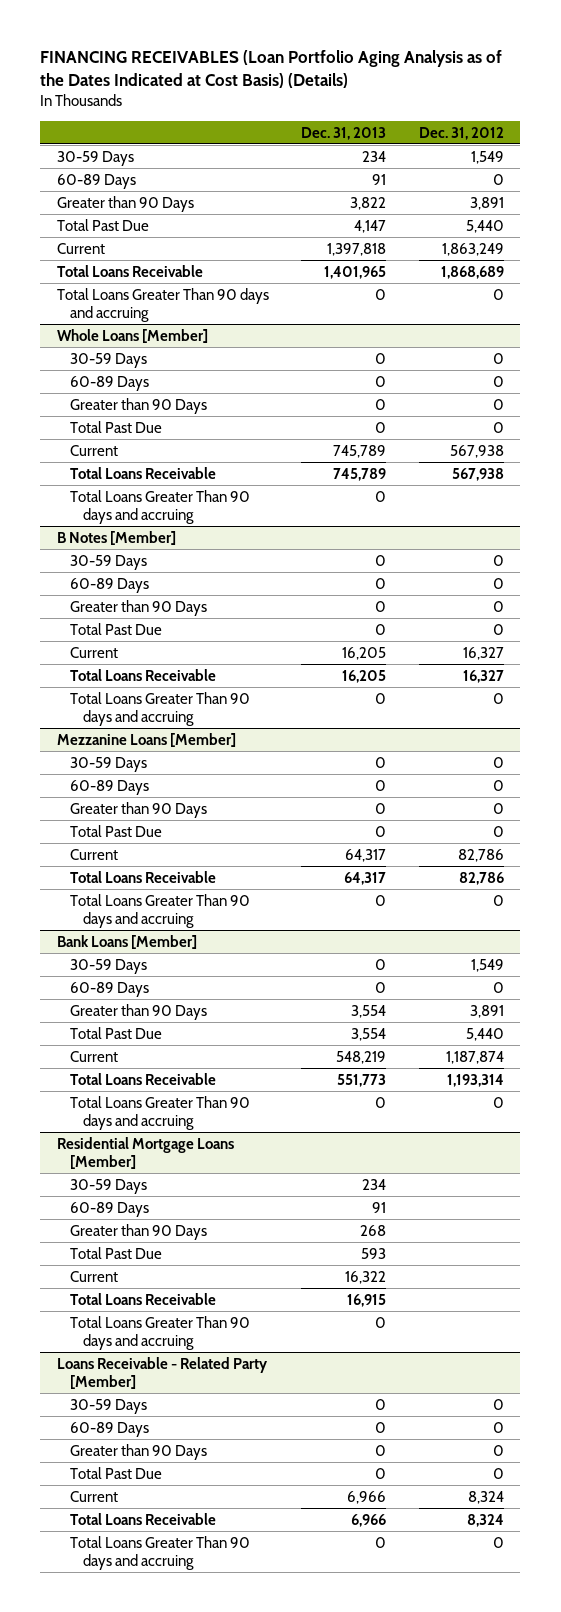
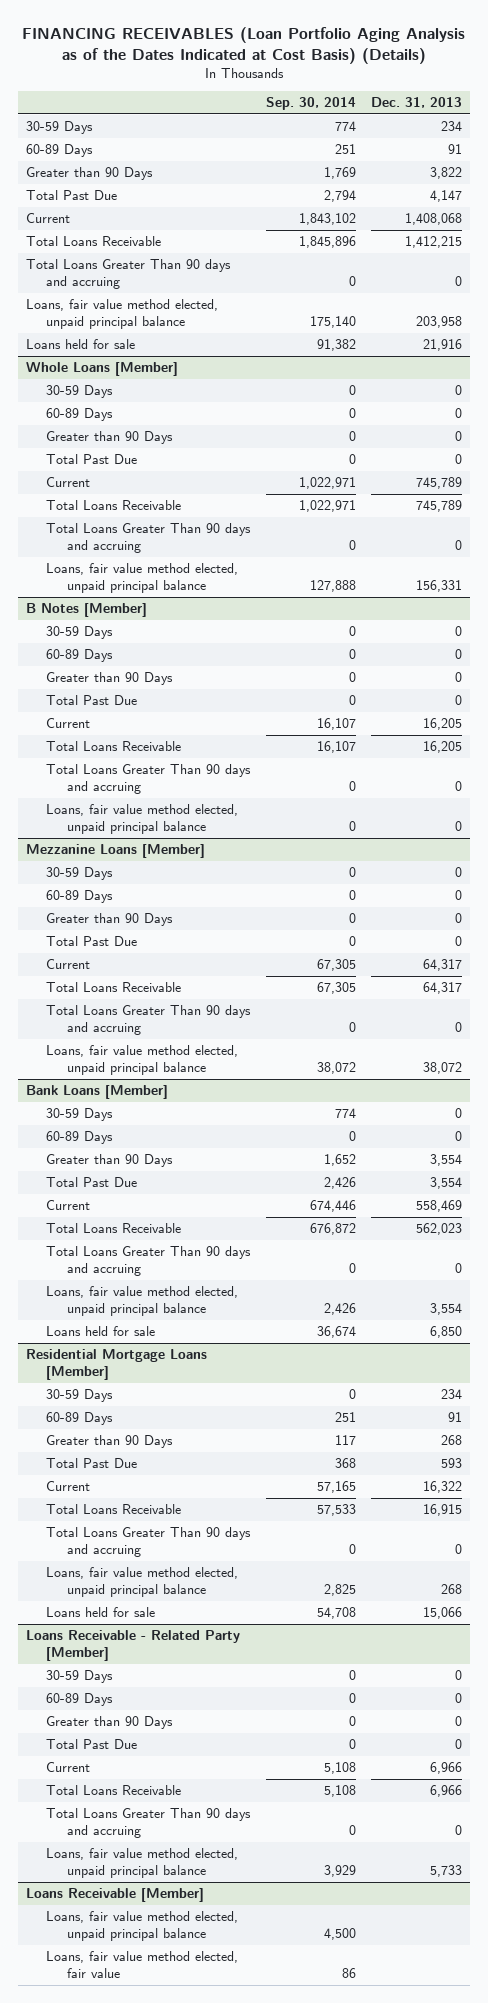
[419,126,505,140] Dec. 31, 2012 -> none
none -> [265,97,356,111] Sep. 30, 2014
[327,242,387,256] 1,397,818 -> [405,213,463,226] 1,408,068
[324,265,387,279] 1,401,965 -> [405,236,463,249] 1,412,215
none -> [25,299,218,329] Loans, fair value method elected, unpaid principal balance
none -> [25,339,135,350] Loans held for sale
none -> [46,563,239,593] Loans, fair value method elected, unpaid principal balance
none -> [46,804,239,834] Loans, fair value method elected, unpaid principal balance
none -> [46,1045,239,1075] Loans, fair value method elected, unpaid principal balance
[336,1050,387,1064] 548,219 -> [416,1200,463,1213] 558,469
[337,1073,387,1087] 551,773 -> [416,1223,463,1236] 562,023
none -> [46,1286,239,1316] Loans, fair value method elected, unpaid principal balance
none -> [46,1326,156,1337] Loans held for sale
none -> [46,1567,239,1597] Loans, fair value method elected, unpaid principal balance
none -> [46,1607,156,1618] Loans held for sale
none -> [46,1848,239,1878] Loans, fair value method elected, unpaid principal balance
none -> [25,1888,204,1903] Loans Receivable [Member]
none -> [46,1911,239,1941] Loans, fair value method elected, unpaid principal balance
none -> [46,1951,239,1978] Loans, fair value method elected, fair value

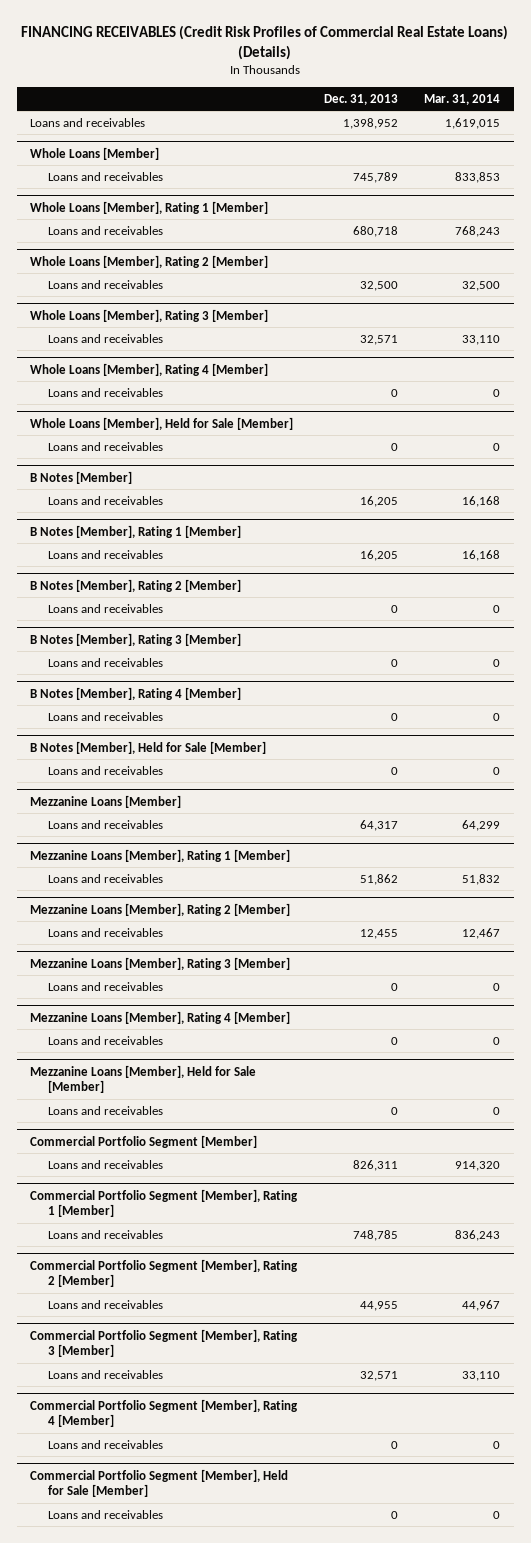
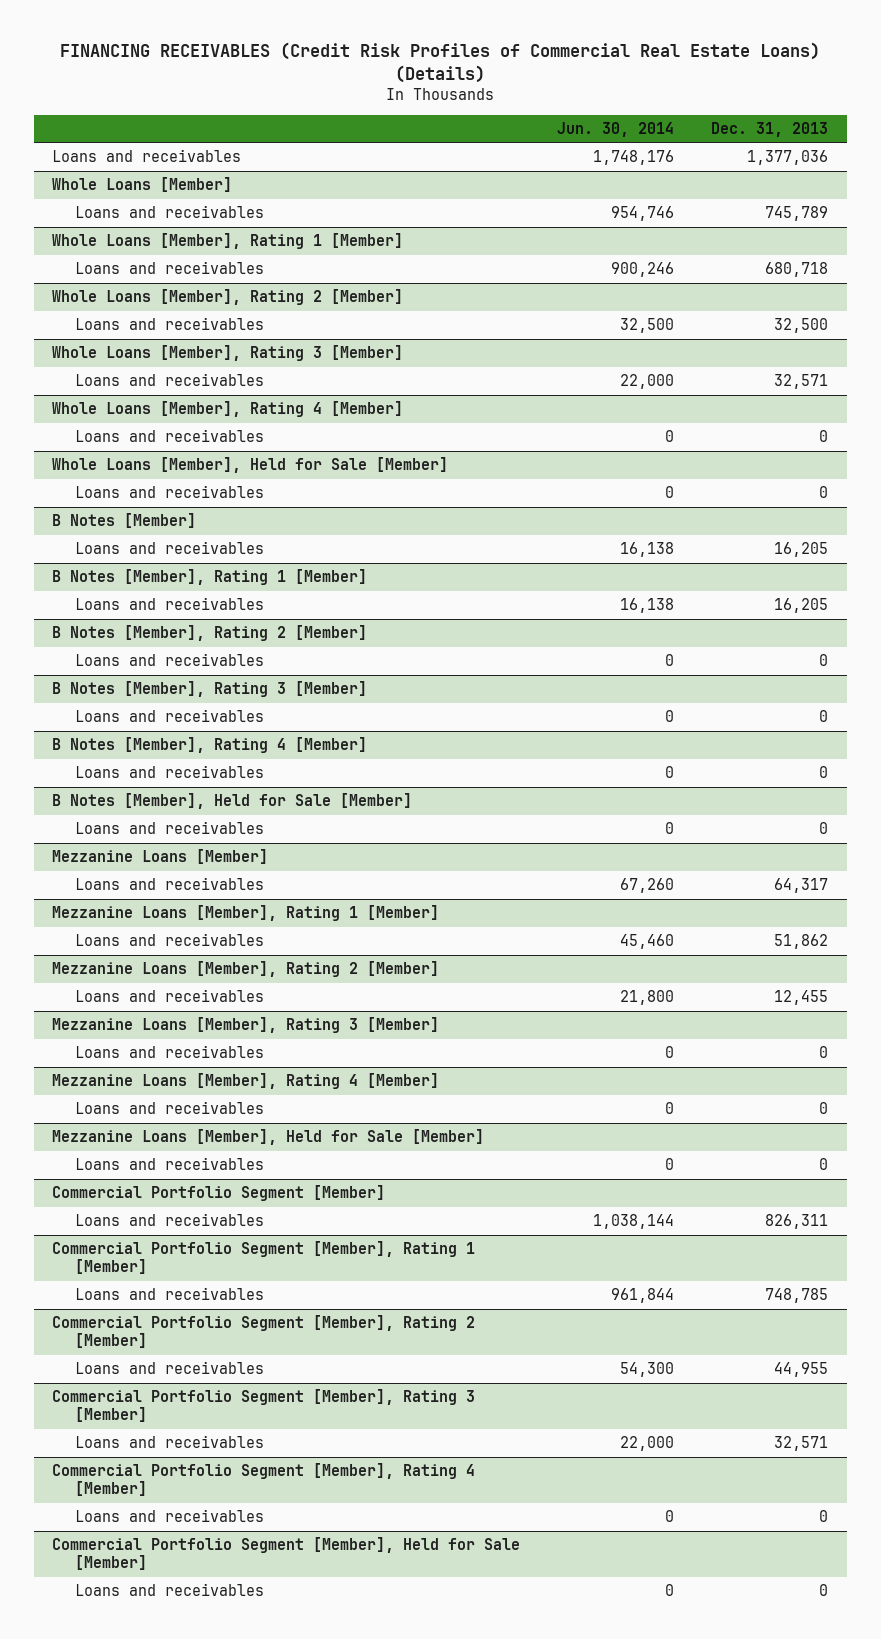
[424,94,501,106] Mar. 31, 2014 -> none
none -> [557,121,675,137] Jun. 30, 2014
[342,117,398,129] 1,398,952 -> [747,150,829,166] 1,377,036

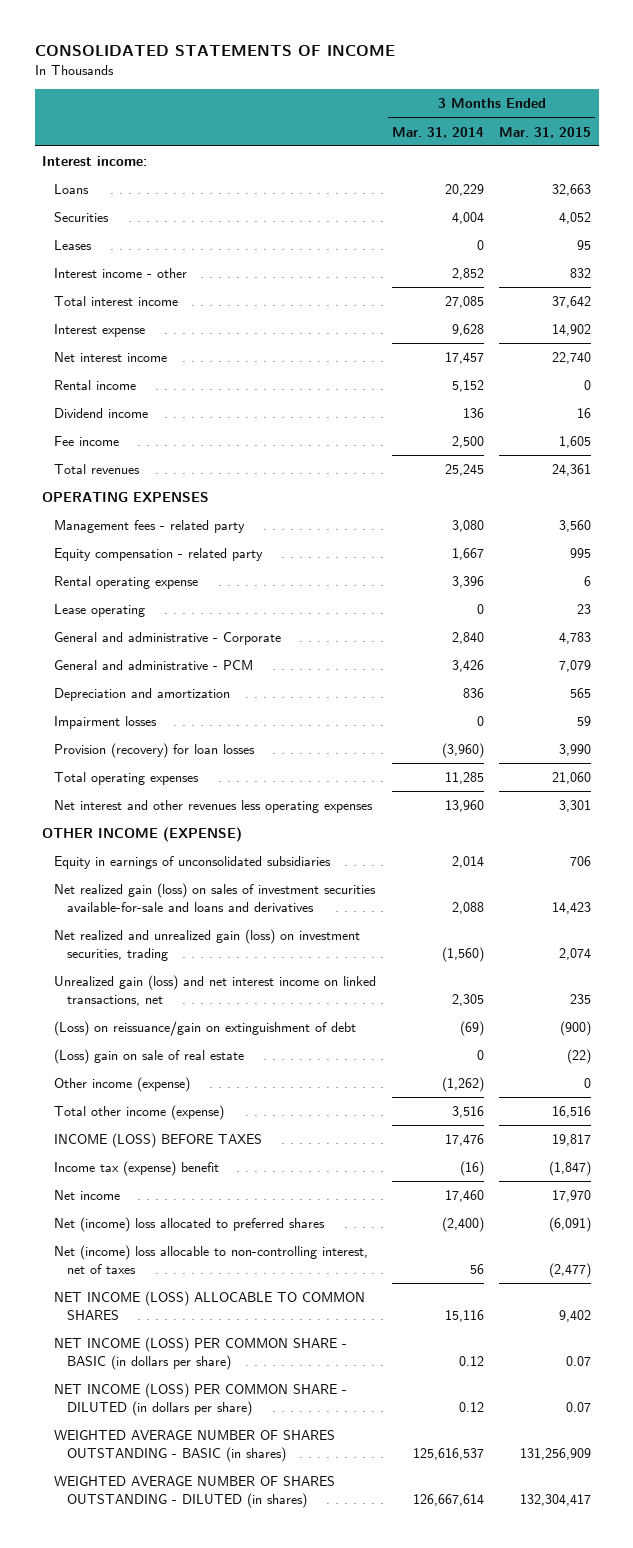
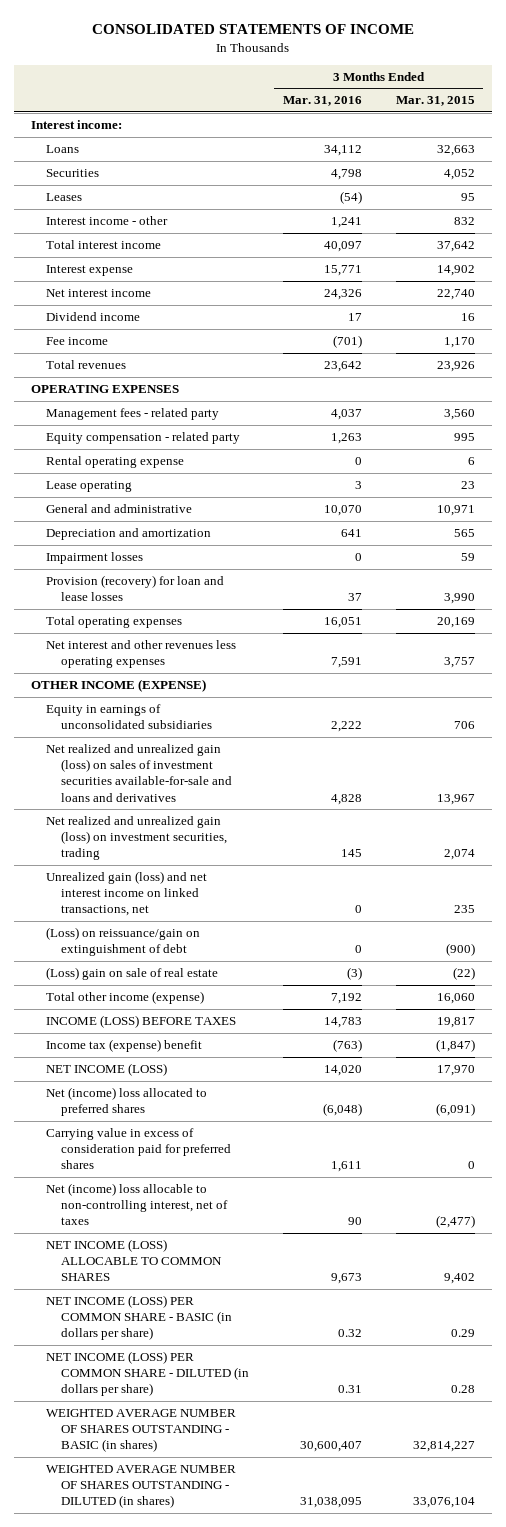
[391,126,484,138] Mar. 31, 2014 -> none
none -> [282,96,362,107] Mar. 31, 2016
[54,380,137,391] Rental income -> none
[559,436,592,449] 1,605 -> [443,336,475,348] 1,170
[552,464,592,477] 24,361 -> [436,360,475,372] 23,926
[54,660,254,671] General and administrative - PCM -> none
[54,632,282,646] General and administrative - Corporate -> [45,503,192,513] General and administrative
[559,632,592,645] 4,783 -> [436,504,475,516] 10,971
[54,743,256,759] Provision (recovery) for loan losses -> [45,574,224,602] Provision (recovery) for loan and lease losses
[552,772,592,785] 21,060 -> [436,616,475,628] 20,169
[559,800,592,813] 3,301 -> [443,657,475,669] 3,757
[54,883,377,913] Net realized gain (loss) on sales of investment securities available-for-sale and loans and derivatives -> [45,743,232,802] Net realized and unrealized gain (loss) on sales of investment securities available-for-sale and loans and derivatives
[552,902,592,915] 14,423 -> [436,793,475,805] 13,967
[54,1077,191,1093] Other income (expense) -> none
[552,1106,592,1119] 16,516 -> [436,992,475,1004] 16,060
[54,1190,121,1201] Net income -> [45,1062,167,1076] NET INCOME (LOSS)
none -> [45,1127,231,1170] Carrying value in excess of consideration paid for preferred shares
[566,1356,592,1367] 0.07 -> [450,1329,475,1338] 0.29
[566,1402,592,1413] 0.07 -> [450,1385,475,1394] 0.28
[520,1448,592,1461] 131,256,909 -> [412,1441,475,1453] 32,814,227
[520,1494,592,1507] 132,304,417 -> [412,1497,475,1509] 33,076,104

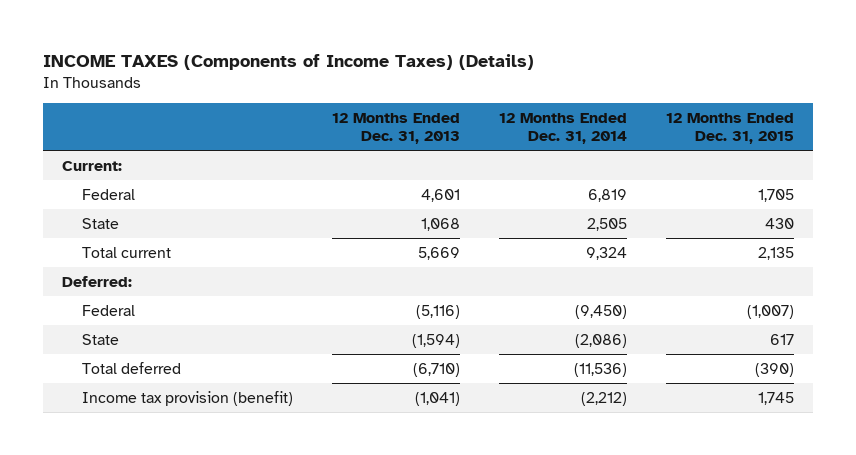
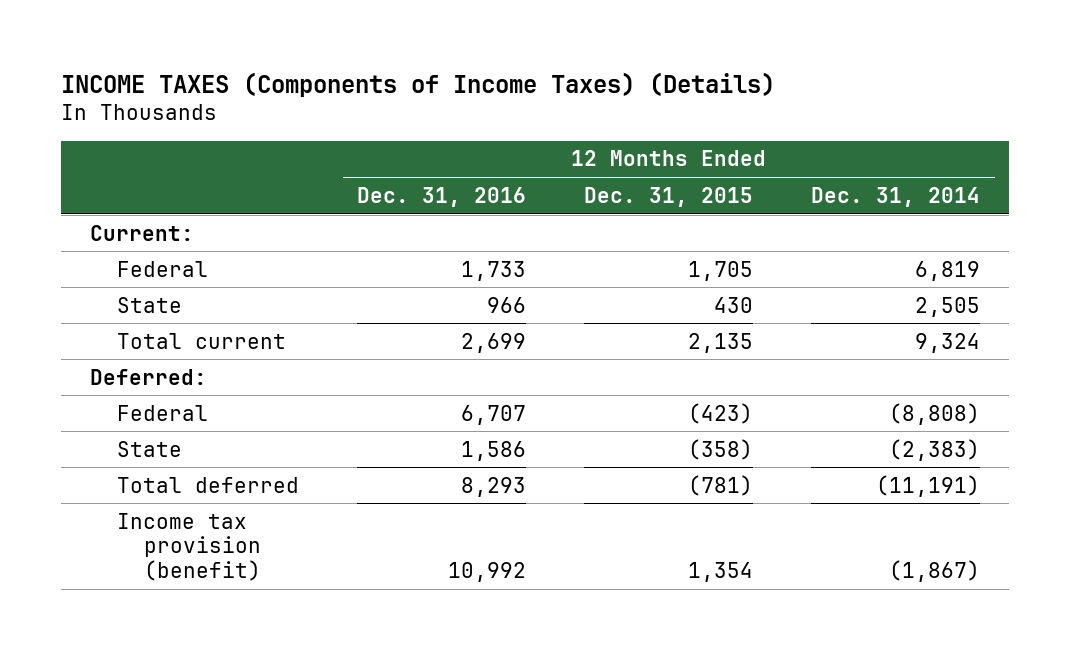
[332,112,461,145] 12 Months Ended Dec. 31, 2013 -> none
none -> [357,186,527,207] Dec. 31, 2016
[574,304,627,319] (9,450) -> [889,402,981,425] (8,808)
[746,304,794,319] (1,007) -> [688,402,754,424] (423)
[574,333,627,348] (2,086) -> [889,438,981,461] (2,383)
[769,333,794,345] 617 -> [688,438,754,460] (358)
[573,362,627,377] (11,536) -> [876,474,981,497] (11,191)
[754,362,794,377] (390) -> [688,474,754,496] (781)
[580,391,627,406] (2,212) -> [889,559,981,582] (1,867)
[757,391,794,405] 1,745 -> [688,561,754,582] 1,354

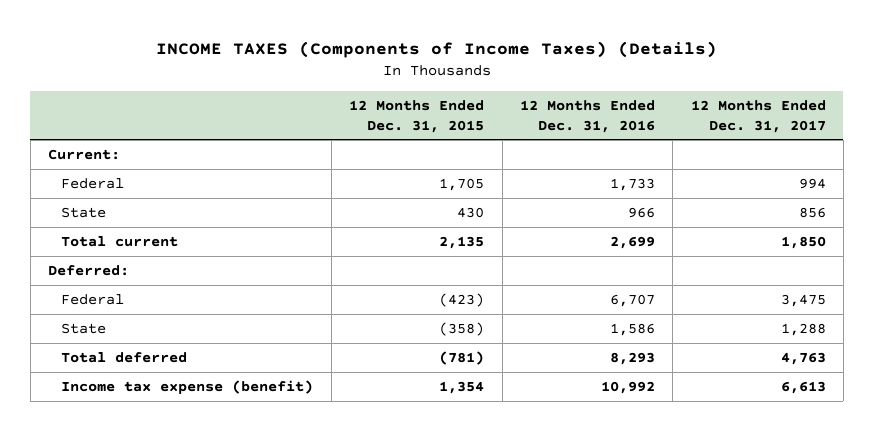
[811,186,981,207] Dec. 31, 2014 -> none
none -> [690,99,826,133] 12 Months Ended Dec. 31, 2017
[117,512,261,581] Income tax provision (benefit) -> [61,380,314,395] Income tax expense (benefit)

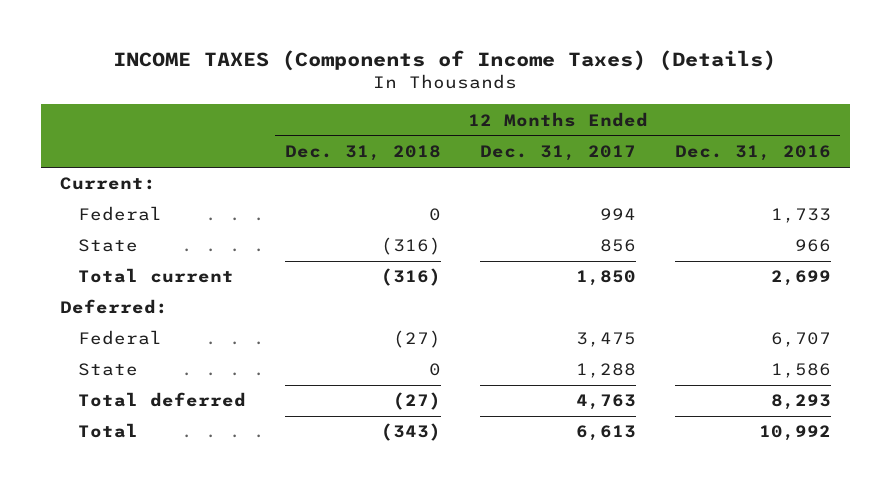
[349,99,485,133] 12 Months Ended Dec. 31, 2015 -> none
none -> [284,145,441,162] Dec. 31, 2018
[61,380,314,395] Income tax expense (benefit) -> [77,423,138,439] Total

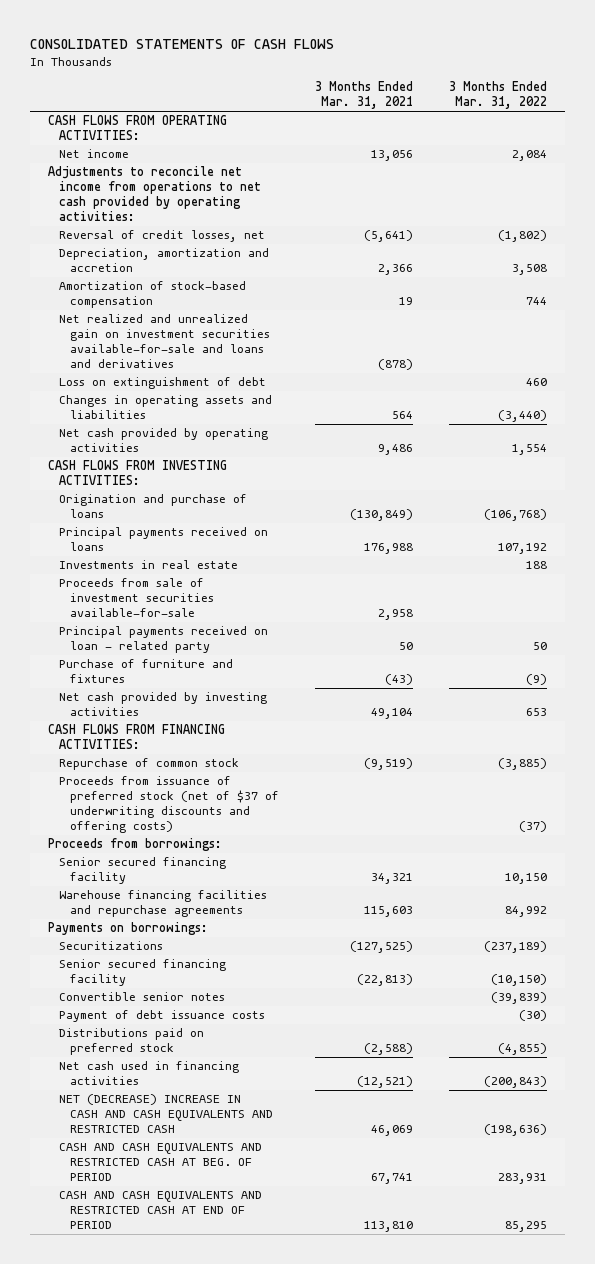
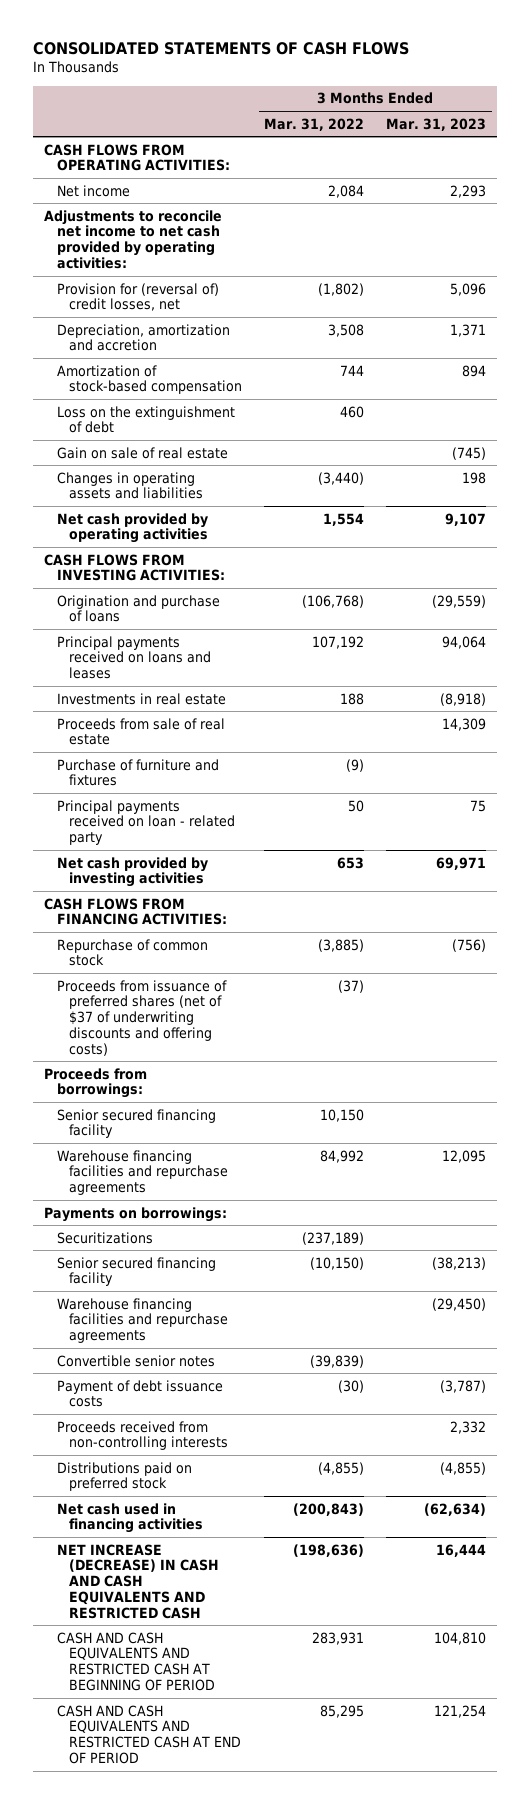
[314,81,413,110] 3 Months Ended Mar. 31, 2021 -> none
none -> [386,117,487,131] Mar. 31, 2023
[48,166,262,221] Adjustments to reconcile net income from operations to net cash provided by operating activities: -> [43,209,222,269] Adjustments to reconcile net income to net cash provided by operating activities:
[59,230,266,243] Reversal of credit losses, net -> [56,282,219,312] Provision for (reversal of) credit losses, net
[59,314,270,368] Net realized and unrealized gain on investment securities available-for-sale and loans and derivatives -> none
[59,377,267,390] Loss on extinguishment of debt -> [56,405,235,434] Loss on the extinguishment of debt
none -> [56,446,228,459] Gain on sale of real estate
[59,527,269,552] Principal payments received on loans -> [56,635,212,680] Principal payments received on loans and leases
[59,578,214,618] Proceeds from sale of investment securities available-for-sale -> none
none -> [56,717,225,746] Proceeds from sale of real estate
[59,626,269,654] Principal payments received on loan - related party -> [56,799,236,846] Principal payments received on loan - related party
[59,776,279,833] Proceeds from issuance of preferred stock (net of $37 of underwriting discounts and offering costs) -> [56,979,227,1056] Proceeds from issuance of preferred shares (net of $37 of underwriting discounts and offering costs)
none -> [56,1297,229,1344] Warehouse financing facilities and repurchase agreements
none -> [56,1420,229,1451] Proceeds received from non-controlling interests
[59,1094,273,1134] NET (DECREASE) INCREASE IN CASH AND CASH EQUIVALENTS AND RESTRICTED CASH -> [56,1543,220,1619] NET INCREASE (DECREASE) IN CASH AND CASH EQUIVALENTS AND RESTRICTED CASH
[59,1143,263,1182] CASH AND CASH EQUIVALENTS AND RESTRICTED CASH AT BEG. OF PERIOD -> [56,1631,216,1691] CASH AND CASH EQUIVALENTS AND RESTRICTED CASH AT BEGINNING OF PERIOD

